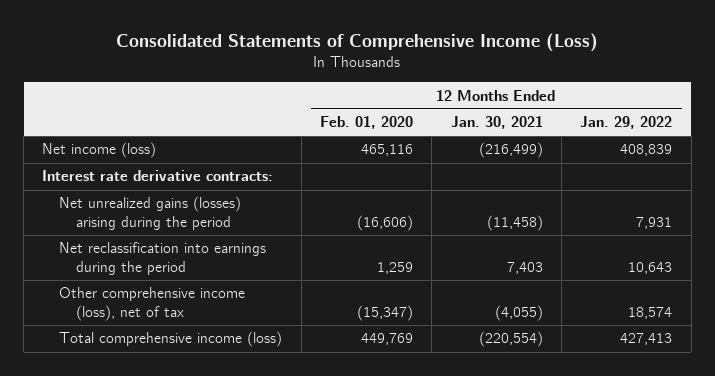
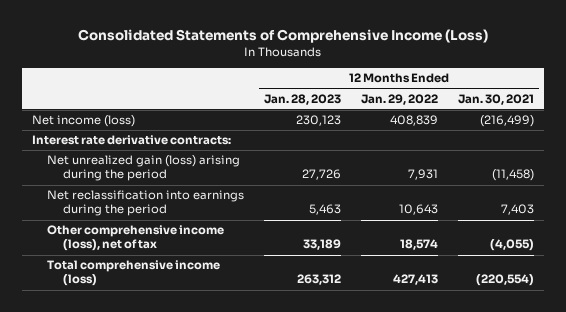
[319,116,413,130] Feb. 01, 2020 -> none
none -> [264,93,342,105] Jan. 28, 2023
[59,196,242,231] Net unrealized gains (losses) arising during the period -> [47,155,241,182] Net unrealized gain (loss) arising during the period

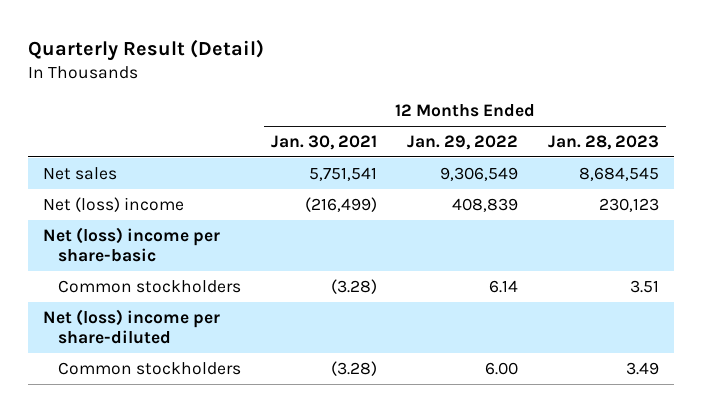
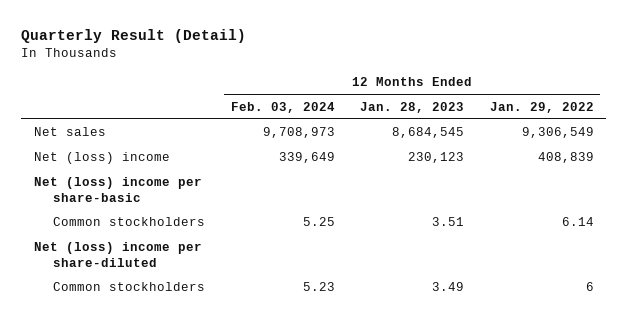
[271,134,378,150] Jan. 30, 2021 -> none
none -> [230,101,335,113] Feb. 03, 2024
[484,361,518,375] 6.00 -> [585,282,594,292] 6

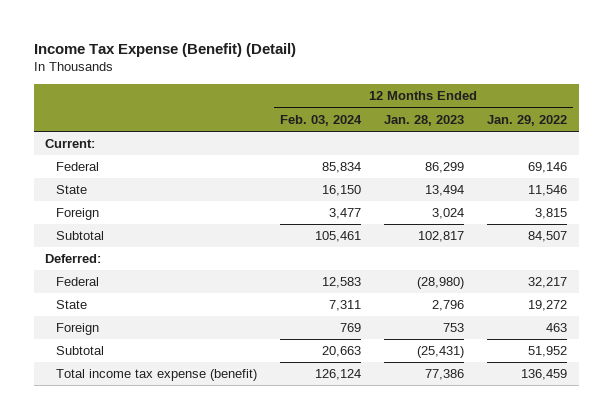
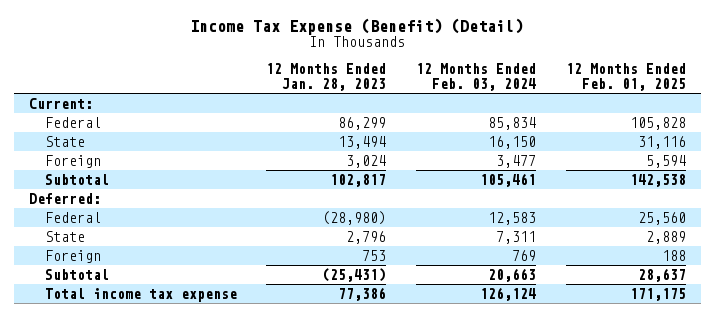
[486,114,567,126] Jan. 29, 2022 -> none
none -> [565,63,686,92] 12 Months Ended Feb. 01, 2025
[55,369,257,382] Total income tax expense (benefit) -> [44,288,237,303] Total income tax expense

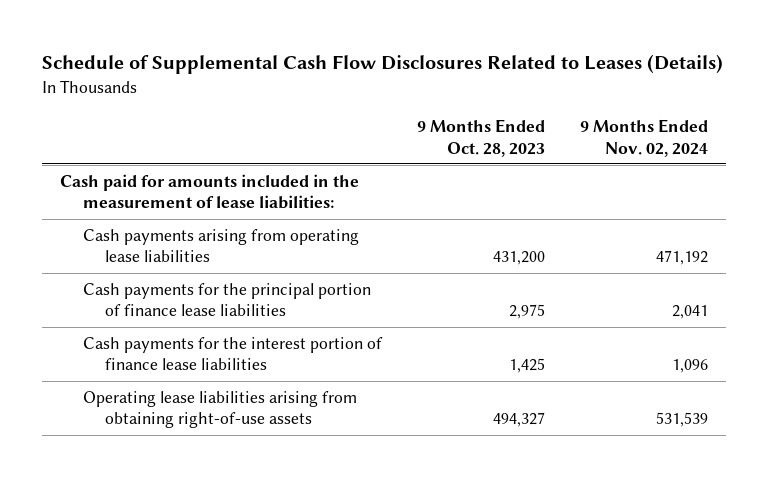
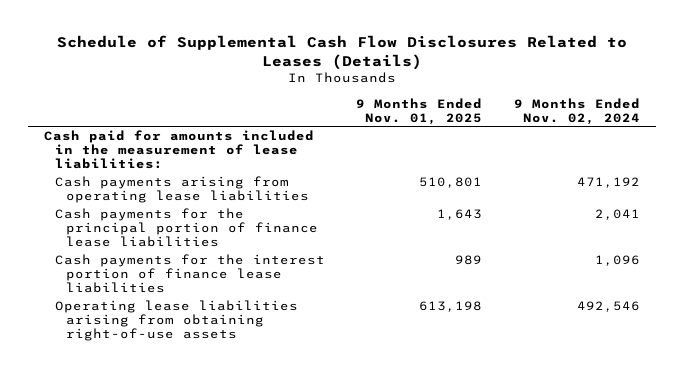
[416,118,545,157] 9 Months Ended Oct. 28, 2023 -> none
none -> [356,97,483,125] 9 Months Ended Nov. 01, 2025
[656,412,709,428] 531,539 -> [576,301,640,313] 492,546

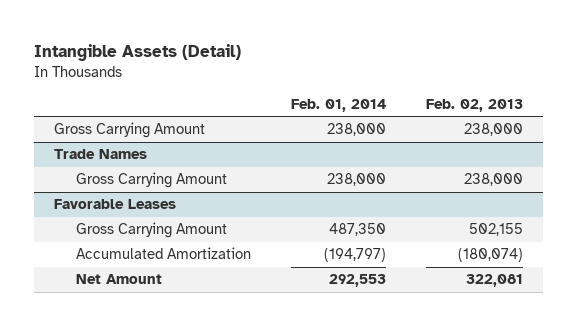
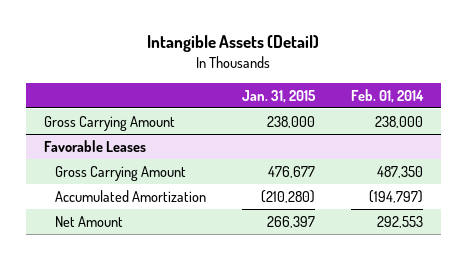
[426,98,524,112] Feb. 02, 2013 -> none
none -> [241,89,316,103] Jan. 31, 2015
[54,149,148,160] Trade Names -> none
[76,172,228,189] Gross Carrying Amount -> none

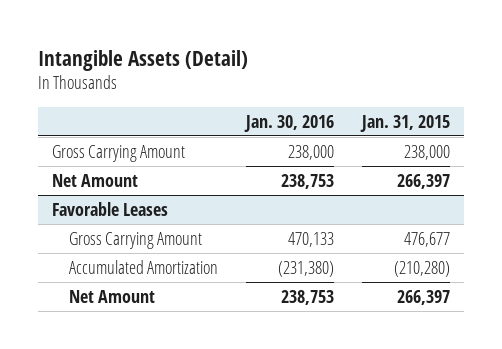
[350,88,424,103] Feb. 01, 2014 -> none
none -> [243,114,334,132] Jan. 30, 2016
none -> [52,173,139,187] Net Amount

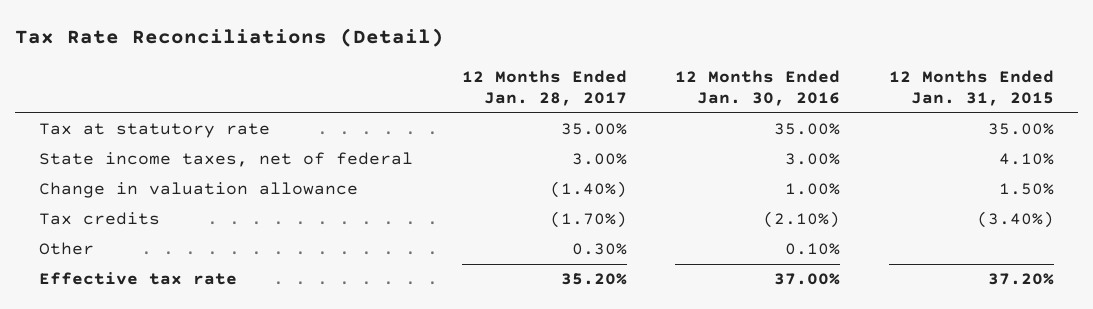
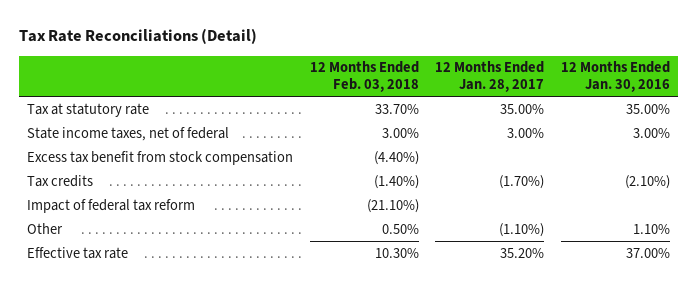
[888,69,1054,107] 12 Months Ended Jan. 31, 2015 -> none
none -> [309,61,419,93] 12 Months Ended Feb. 03, 2018
[39,182,359,199] Change in valuation allowance -> none
none -> [27,150,294,165] Excess tax benefit from stock compensation
none -> [27,198,196,213] Impact of federal tax reform
[571,243,627,256] 0.30% -> [499,222,545,237] (1.10%)
[785,243,841,256] 0.10% -> [632,223,670,234] 1.10%

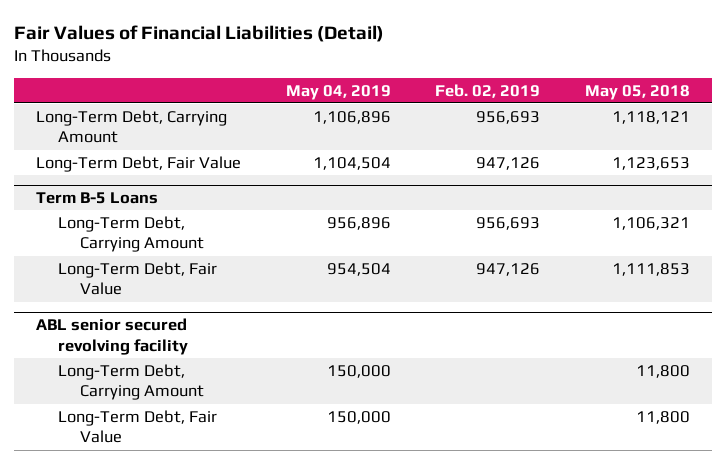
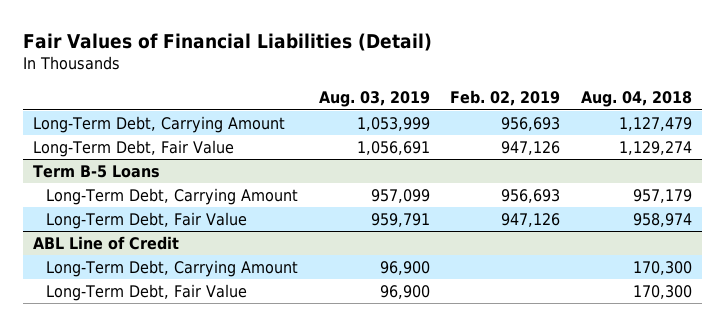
[285,84,391,100] May 04, 2019 -> none
[584,84,690,100] May 05, 2018 -> none
none -> [318,91,430,108] Aug. 03, 2019
none -> [580,91,692,108] Aug. 04, 2018
[36,318,189,355] ABL senior secured revolving facility -> [33,235,180,250] ABL Line of Credit

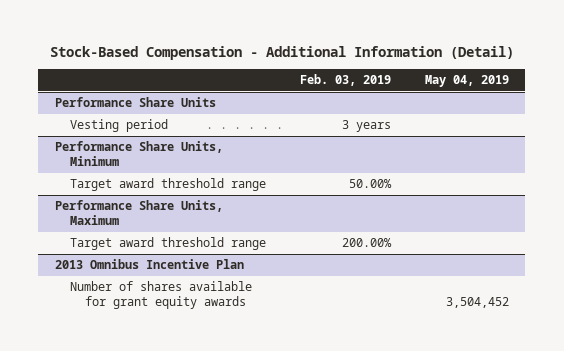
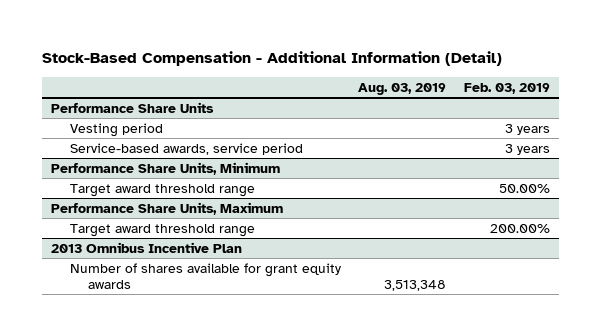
[424,75,509,88] May 04, 2019 -> none
none -> [358,82,447,95] Aug. 03, 2019
none -> [69,142,303,155] Service-based awards, service period

